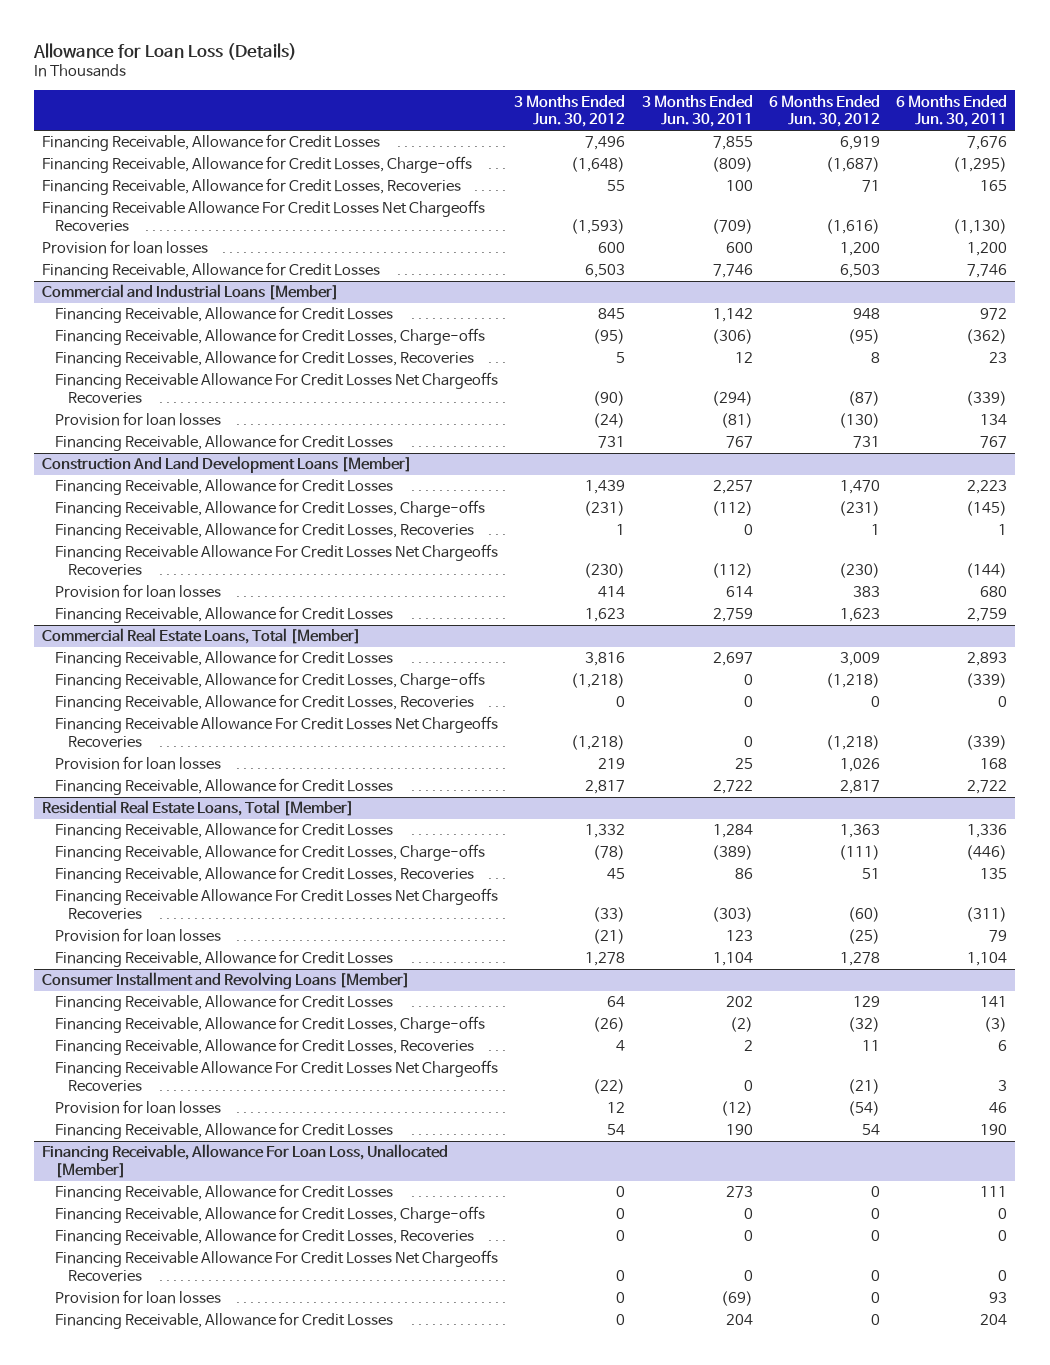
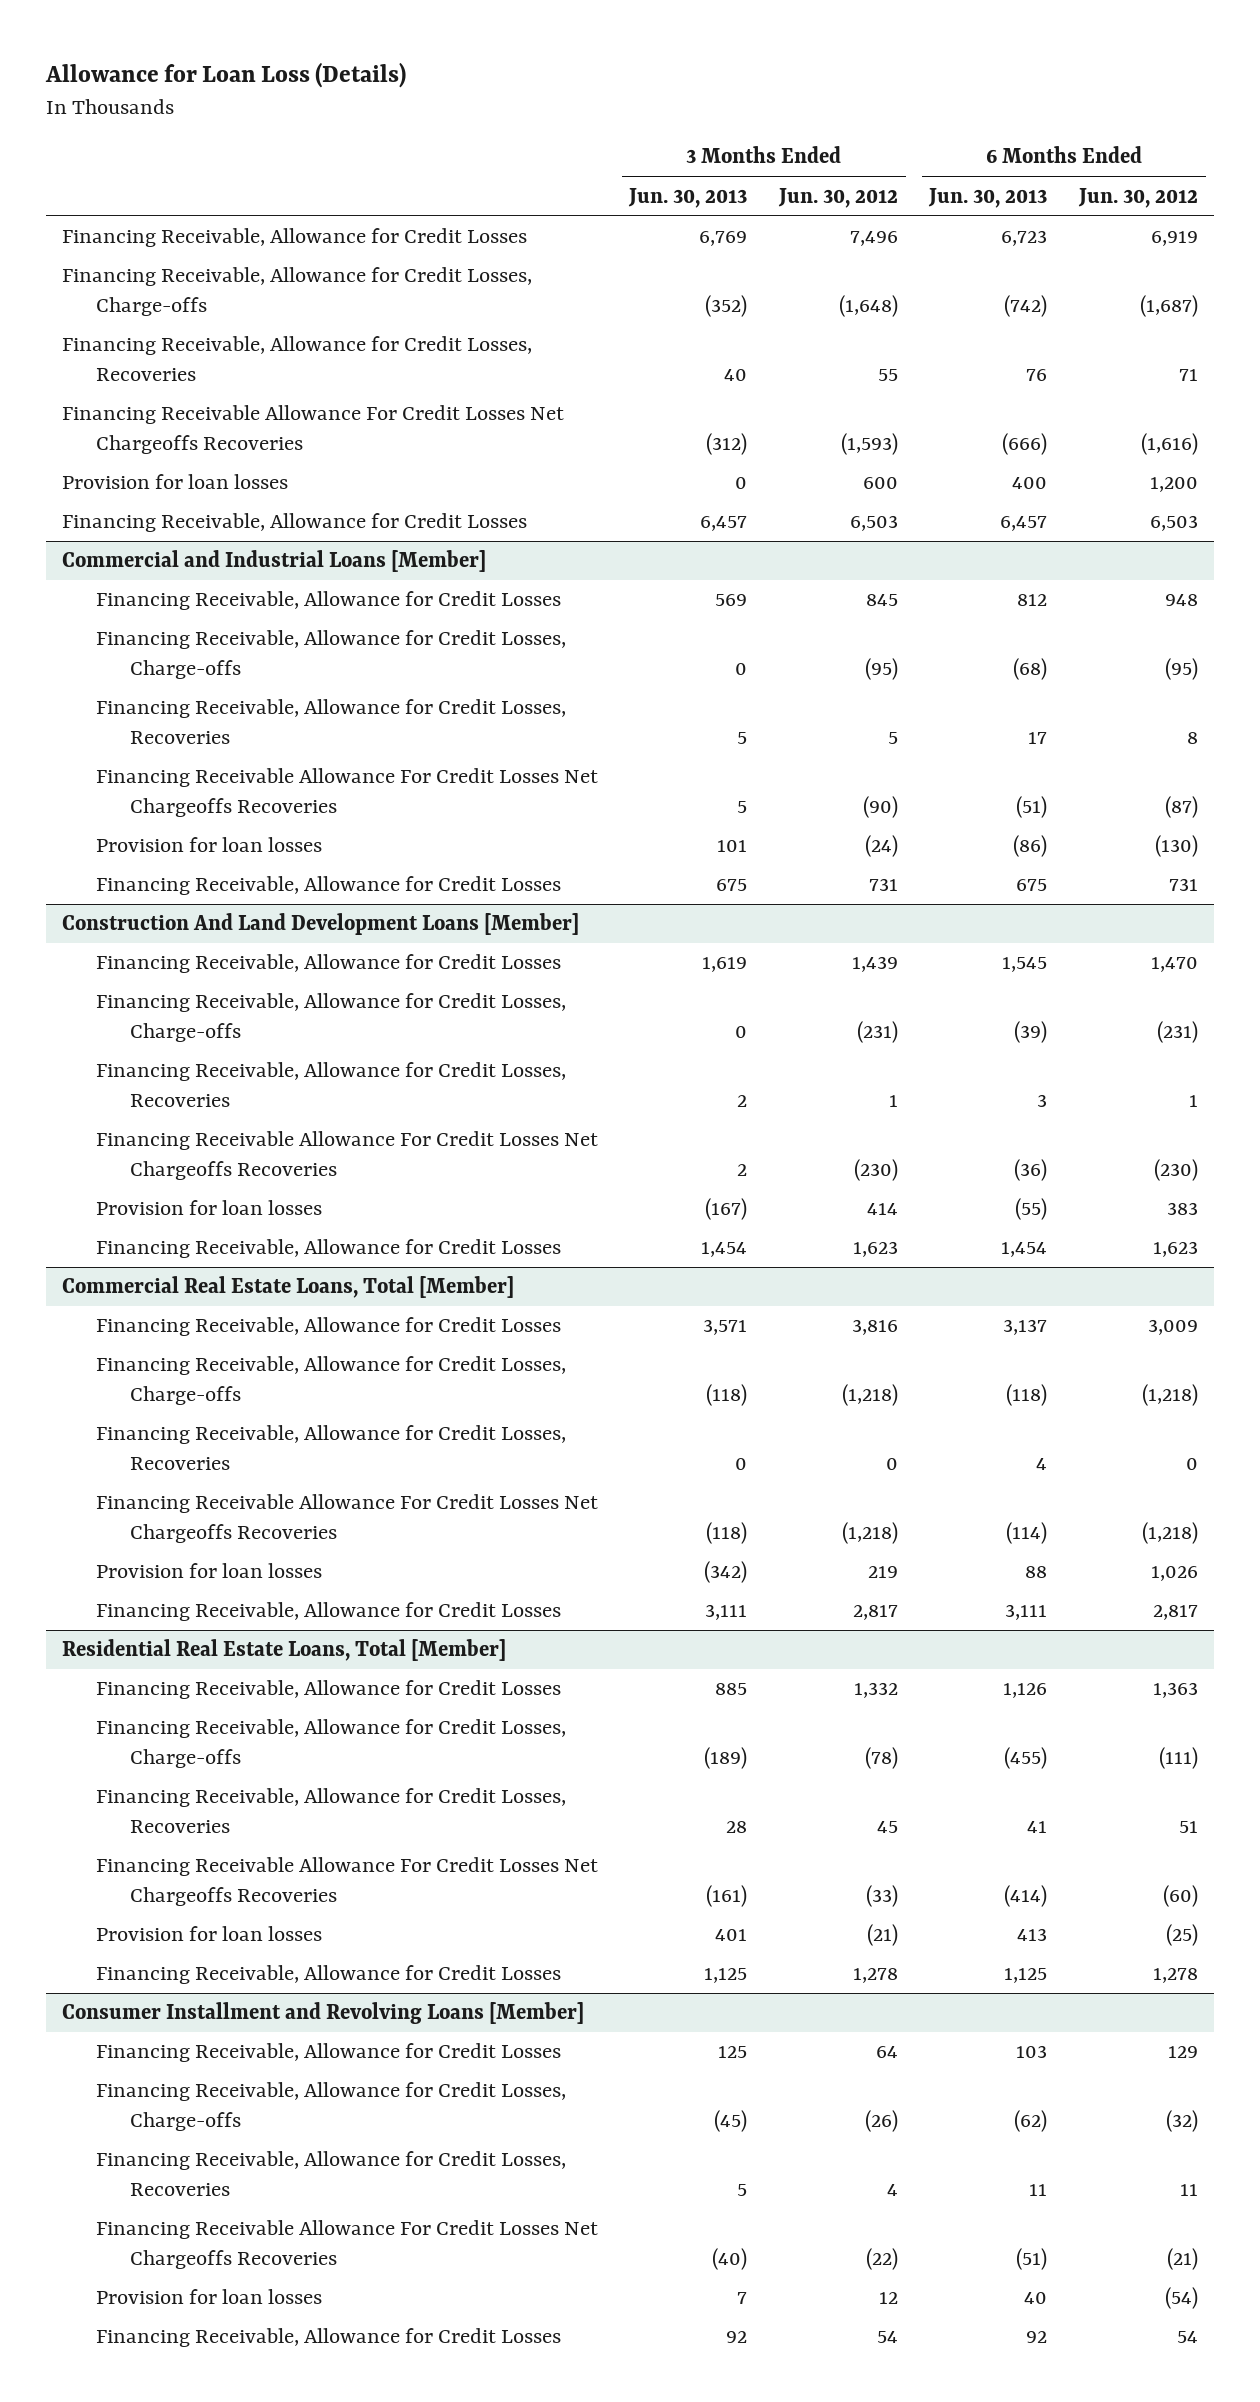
[641,94,753,128] 3 Months Ended Jun. 30, 2011 -> none
[896,94,1008,128] 6 Months Ended Jun. 30, 2011 -> none
none -> [628,187,748,208] Jun. 30, 2013
none -> [928,187,1048,208] Jun. 30, 2013
[42,1144,449,1179] Financing Receivable, Allowance For Loan Loss, Unallocated [Member] -> none
[55,1184,394,1202] Financing Receivable, Allowance for Credit Losses -> none
[55,1206,486,1224] Financing Receivable, Allowance for Credit Losses, Charge-offs -> none
[55,1228,475,1246] Financing Receivable, Allowance for Credit Losses, Recoveries -> none
[55,1250,499,1283] Financing Receivable Allowance For Credit Losses Net Chargeoffs Recoveries -> none
[55,1290,222,1305] Provision for loan losses -> none
[55,1312,394,1330] Financing Receivable, Allowance for Credit Losses -> none

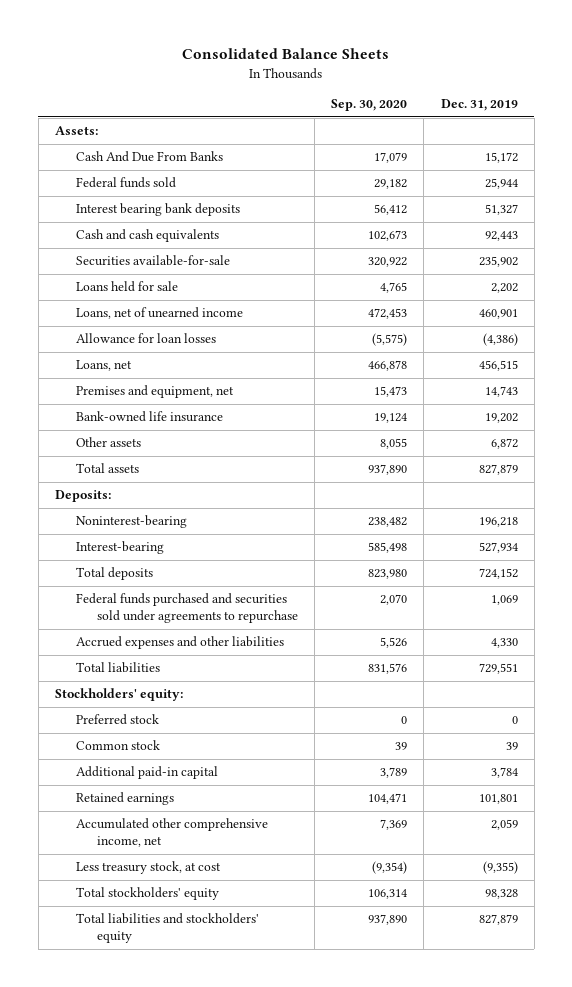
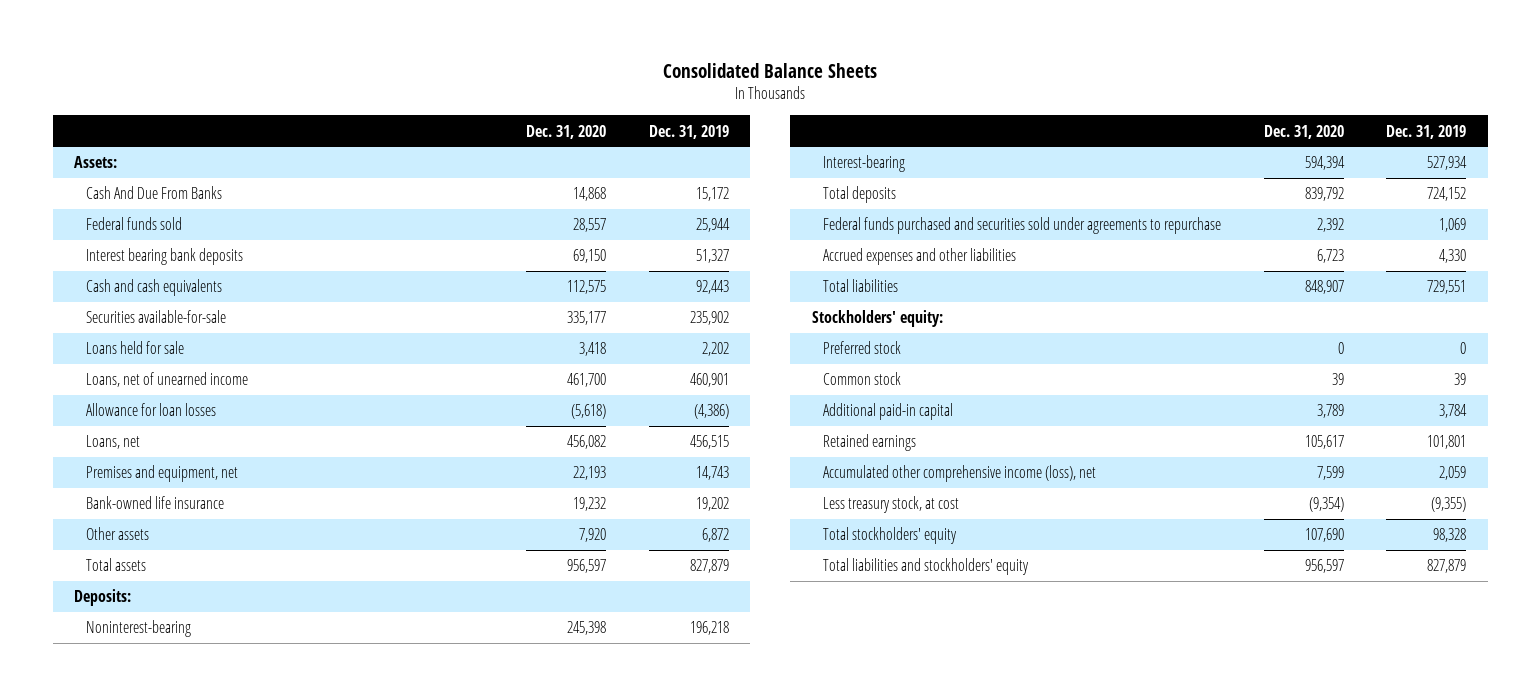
[331,99,408,112] Sep. 30, 2020 -> none
none -> [526,124,607,139] Dec. 31, 2020
[76,818,269,848] Accumulated other comprehensive income, net -> [823,465,1097,483] Accumulated other comprehensive income (loss), net

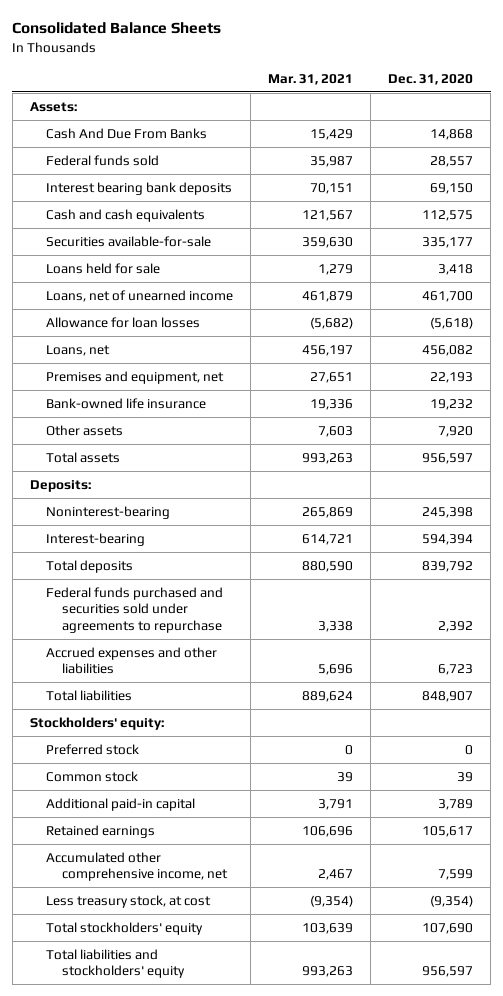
[648,124,729,139] Dec. 31, 2019 -> none
none -> [268,73,354,85] Mar. 31, 2021
[823,465,1097,483] Accumulated other comprehensive income (loss), net -> [46,851,229,882] Accumulated other comprehensive income, net

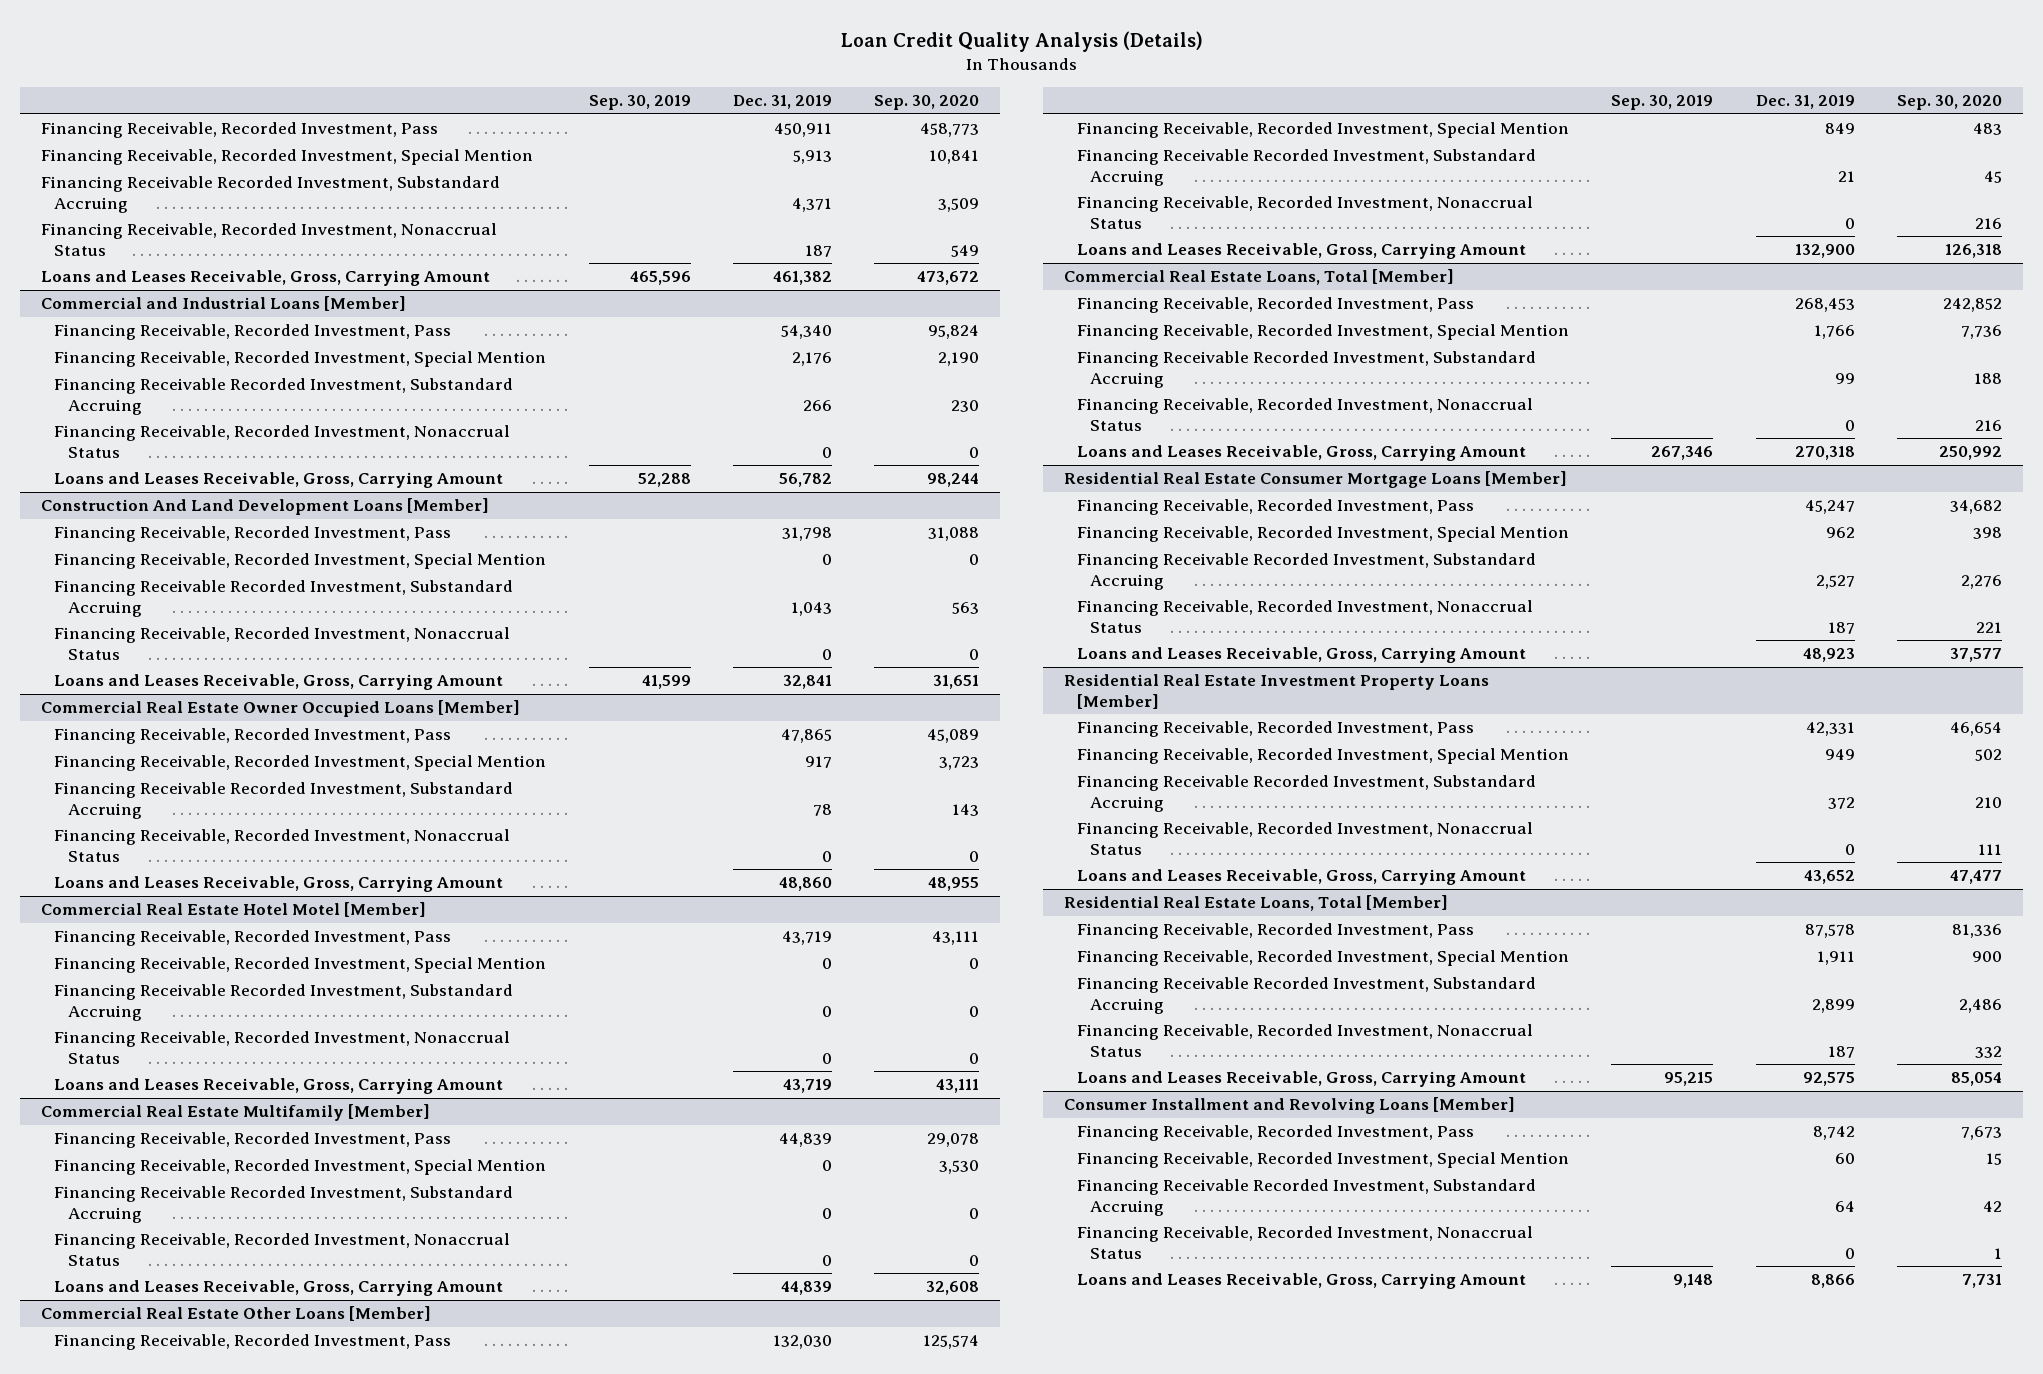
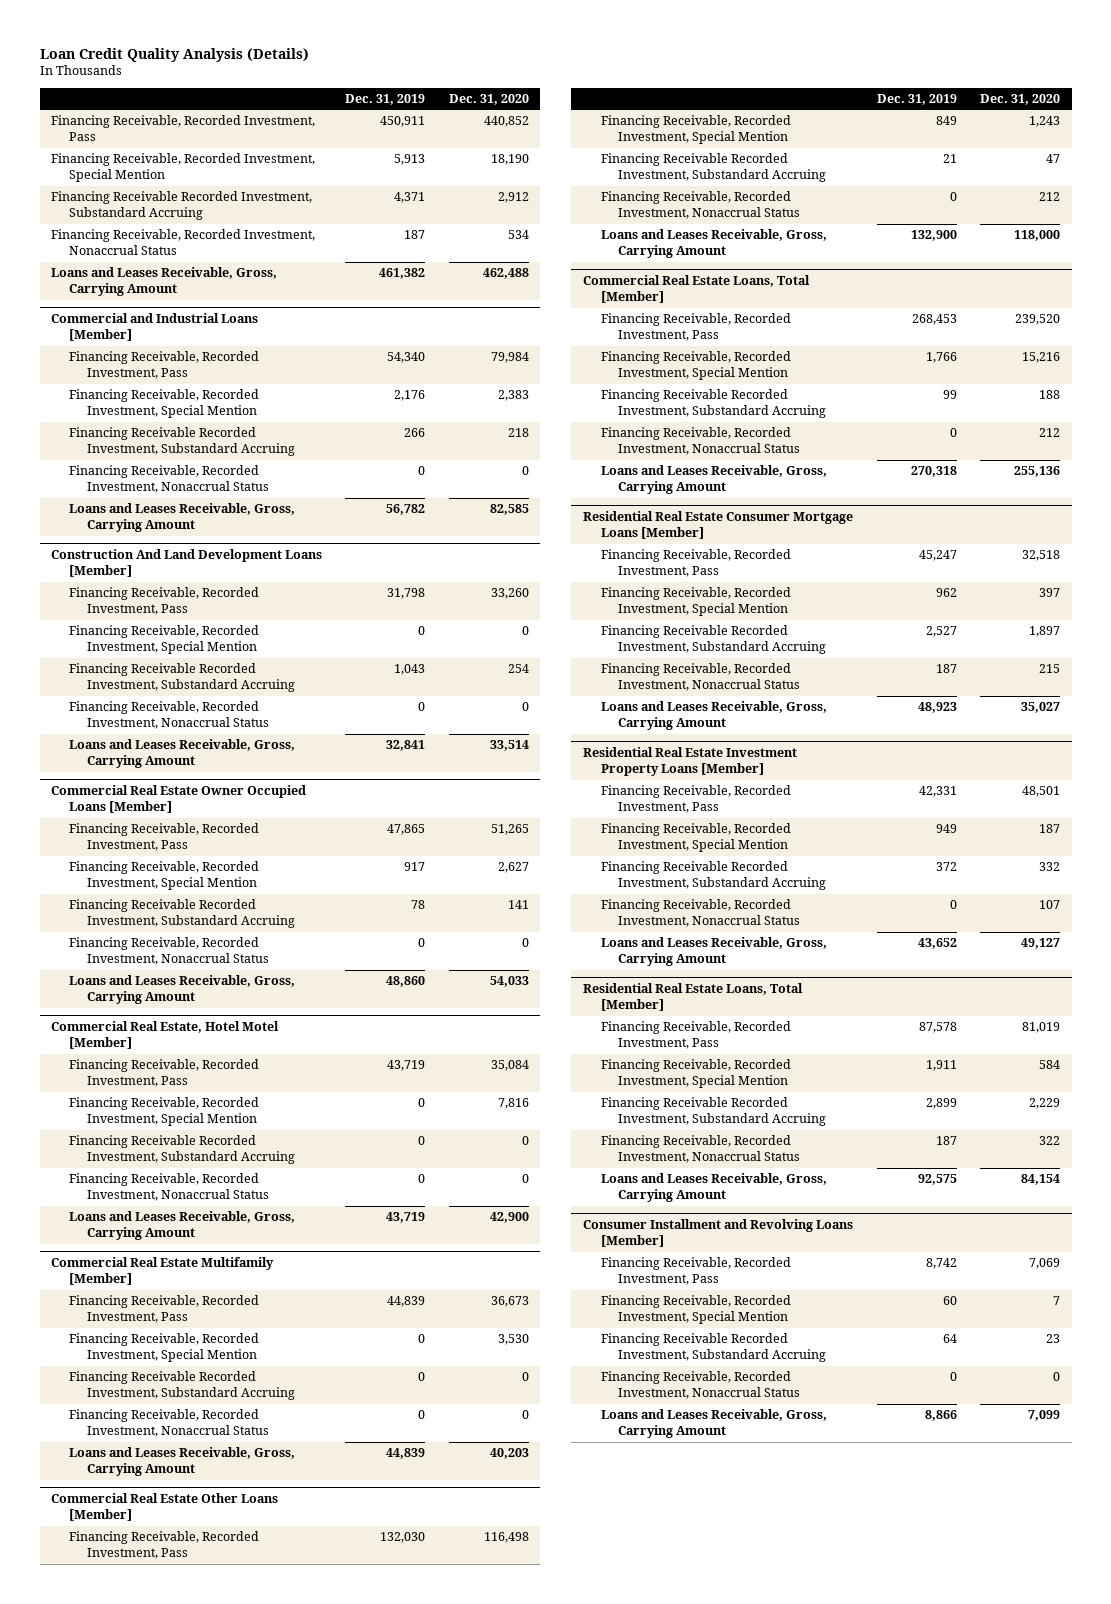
[588,95,691,111] Sep. 30, 2019 -> none
[874,95,980,111] Sep. 30, 2020 -> none
none -> [448,94,529,106] Dec. 31, 2020
[41,902,427,918] Commercial Real Estate Hotel Motel [Member] -> [51,1021,280,1050] Commercial Real Estate, Hotel Motel [Member]

